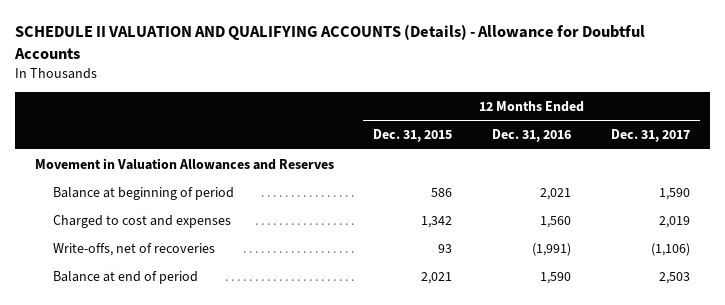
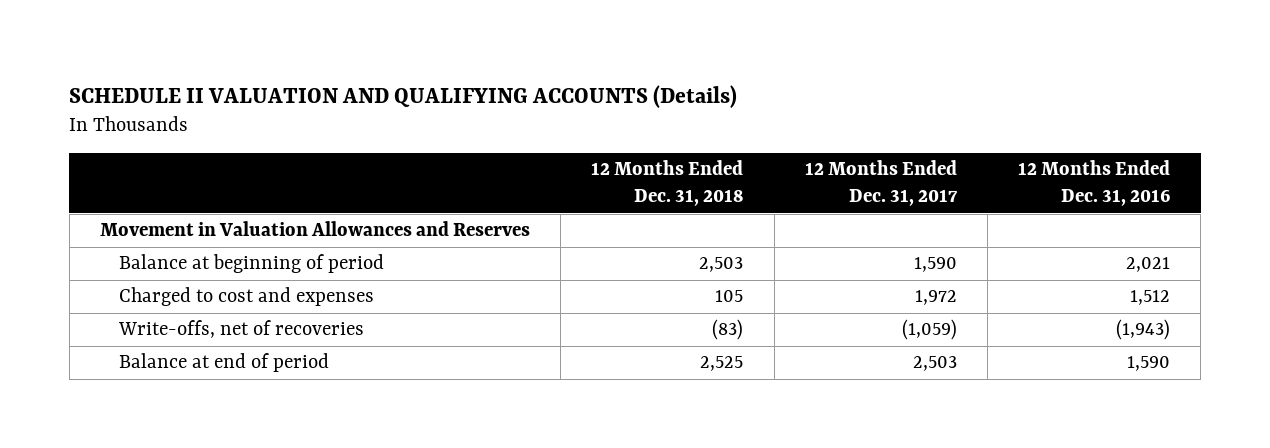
[13,23,645,59] SCHEDULE II VALUATION AND QUALIFYING ACCOUNTS (Details) - Allowance for Doubtful Accounts -> [69,84,738,108] SCHEDULE II VALUATION AND QUALIFYING ACCOUNTS (Details)
[373,129,453,143] Dec. 31, 2015 -> none
none -> [591,160,744,207] 12 Months Ended Dec. 31, 2018
[540,215,572,228] 1,560 -> [1130,290,1171,306] 1,512
[658,215,690,228] 2,019 -> [914,290,957,306] 1,972
[532,242,572,256] (1,991) -> [1116,319,1171,341] (1,943)
[650,242,690,256] (1,106) -> [901,319,957,341] (1,059)

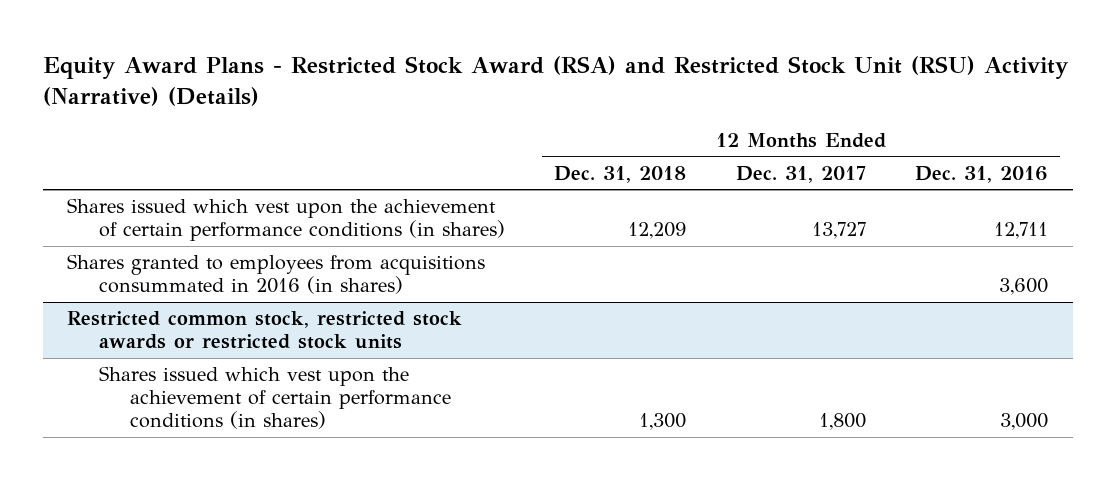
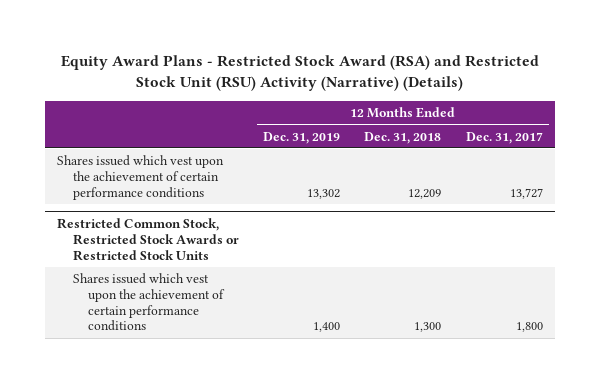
[915,165,1049,183] Dec. 31, 2016 -> none
none -> [263,131,341,144] Dec. 31, 2019
[67,254,486,295] Shares granted to employees from acquisitions consummated in 2016 (in shares) -> none
[67,198,505,242] Shares issued which vest upon the achievement of certain performance conditions (in shares) -> [57,155,225,200] Shares issued which vest upon the achievement of certain performance conditions
[67,311,463,350] Restricted common stock, restricted stock awards or restricted stock units -> [57,218,239,261] Restricted Common Stock, Restricted Stock Awards or Restricted Stock Units
[98,366,452,430] Shares issued which vest upon the achievement of certain performance conditions (in shares) -> [72,273,226,332] Shares issued which vest upon the achievement of certain performance conditions

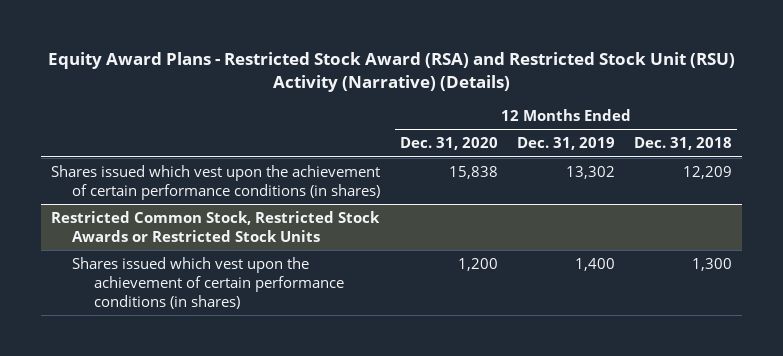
[465,131,543,144] Dec. 31, 2017 -> none
none -> [399,137,498,151] Dec. 31, 2020
[57,155,225,200] Shares issued which vest upon the achievement of certain performance conditions -> [51,164,381,200] Shares issued which vest upon the achievement of certain performance conditions (in shares)
[72,273,226,332] Shares issued which vest upon the achievement of certain performance conditions -> [72,256,344,309] Shares issued which vest upon the achievement of certain performance conditions (in shares)

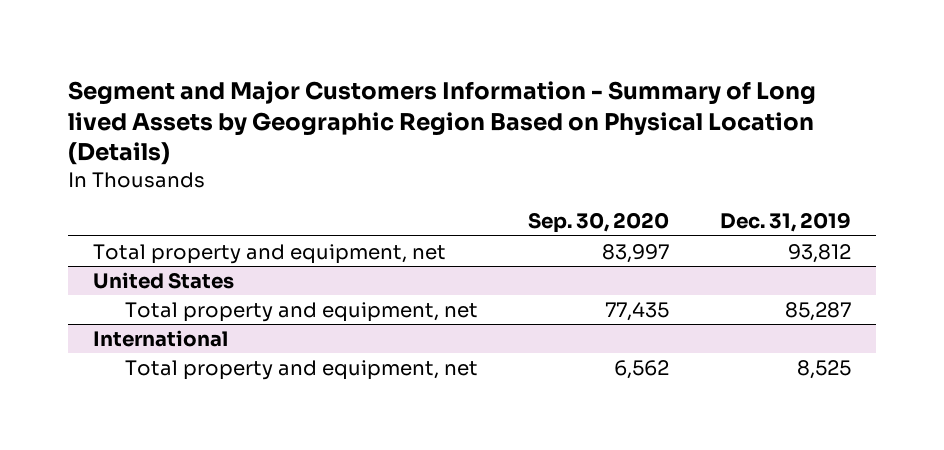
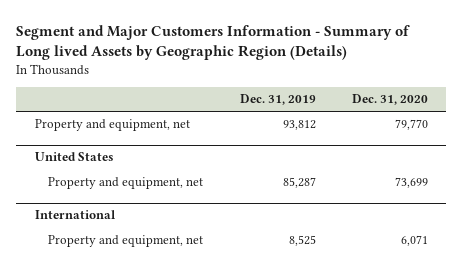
[68,80,817,166] Segment and Major Customers Information - Summary of Long lived Assets by Geographic Region Based on Physical Location (Details) -> [16,25,411,61] Segment and Major Customers Information - Summary of Long lived Assets by Geographic Region (Details)
[528,212,670,234] Sep. 30, 2020 -> none
none -> [351,94,428,106] Dec. 31, 2020
[93,243,447,264] Total property and equipment, net -> [34,119,190,132] Property and equipment, net
[124,301,478,322] Total property and equipment, net -> [48,177,204,190] Property and equipment, net
[124,359,478,380] Total property and equipment, net -> [48,235,204,248] Property and equipment, net

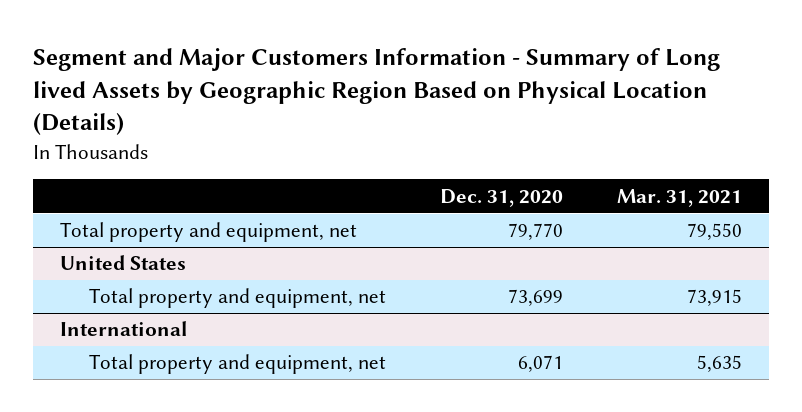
[16,25,411,61] Segment and Major Customers Information - Summary of Long lived Assets by Geographic Region (Details) -> [32,48,720,136] Segment and Major Customers Information - Summary of Long lived Assets by Geographic Region Based on Physical Location (Details)
[239,94,316,106] Dec. 31, 2019 -> none
none -> [617,188,743,207] Mar. 31, 2021
[34,119,190,132] Property and equipment, net -> [60,222,358,243] Total property and equipment, net
[48,177,204,190] Property and equipment, net -> [89,288,387,309] Total property and equipment, net
[48,235,204,248] Property and equipment, net -> [89,354,387,375] Total property and equipment, net

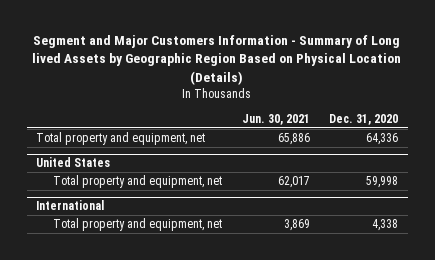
[617,188,743,207] Mar. 31, 2021 -> none
none -> [241,113,310,125] Jun. 30, 2021
[508,223,564,241] 79,770 -> [366,133,399,146] 64,336
[508,289,564,307] 73,699 -> [366,176,399,189] 59,998
[518,355,564,373] 6,071 -> [372,219,399,232] 4,338

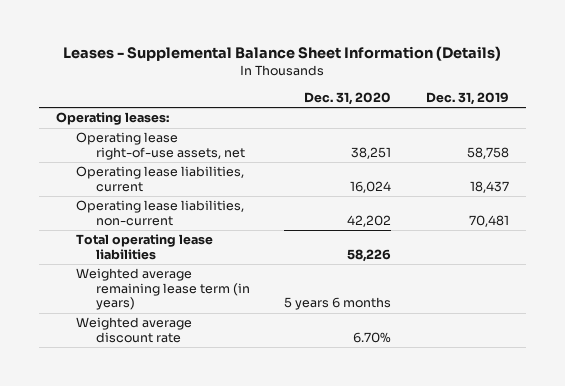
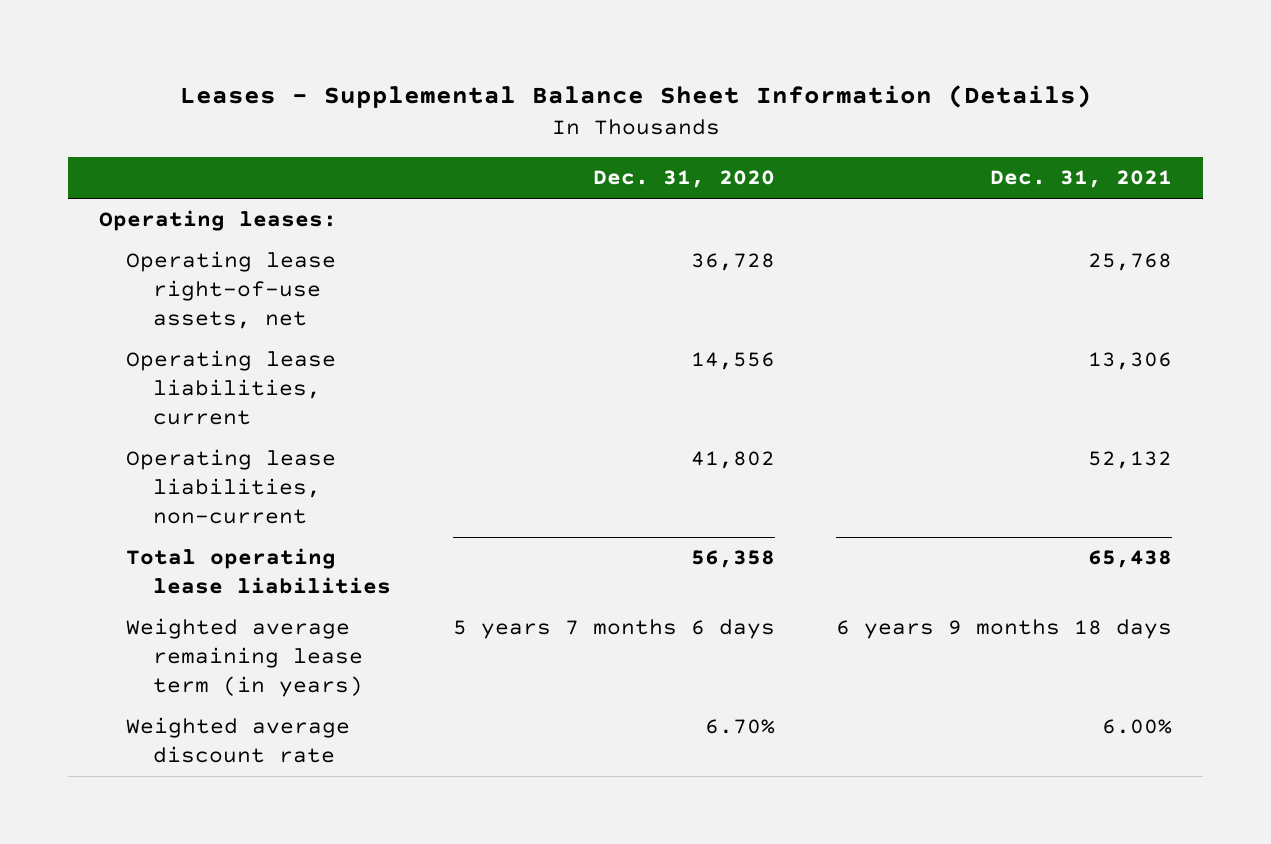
[425,91,509,105] Dec. 31, 2019 -> none
none -> [990,170,1173,189] Dec. 31, 2021
[351,146,392,159] 38,251 -> [690,253,775,272] 36,728
[350,180,392,193] 16,024 -> [690,352,775,371] 14,556
[347,214,392,227] 42,202 -> [690,451,775,470] 41,802
[347,248,392,262] 58,226 -> [690,550,775,569] 56,358
[284,297,392,311] 5 years 6 months -> [452,619,775,640] 5 years 7 months 6 days

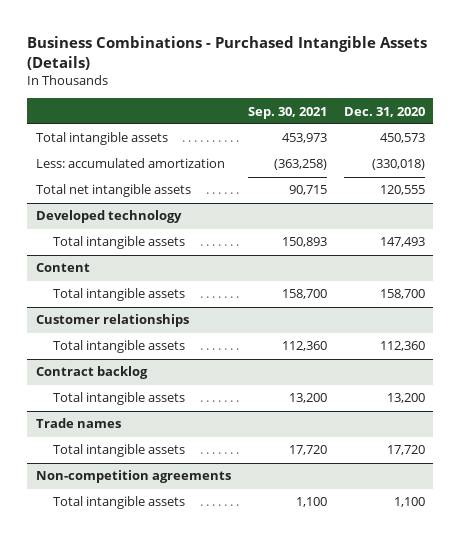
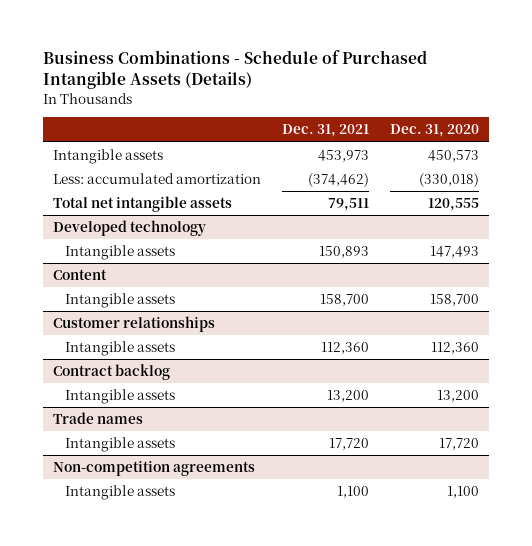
[27,35,428,70] Business Combinations - Purchased Intangible Assets (Details) -> [42,50,427,90] Business Combinations - Schedule of Purchased Intangible Assets (Details)
[247,106,327,119] Sep. 30, 2021 -> none
none -> [281,124,369,138] Dec. 31, 2021
[35,132,168,146] Total intangible assets -> [53,149,164,165] Intangible assets
[53,236,186,250] Total intangible assets -> [64,245,175,261] Intangible assets
[53,288,186,302] Total intangible assets -> [64,293,175,309] Intangible assets
[53,340,186,354] Total intangible assets -> [64,341,175,357] Intangible assets
[53,392,186,406] Total intangible assets -> [64,389,175,405] Intangible assets
[53,444,186,458] Total intangible assets -> [64,437,175,453] Intangible assets
[53,496,186,510] Total intangible assets -> [64,485,175,501] Intangible assets

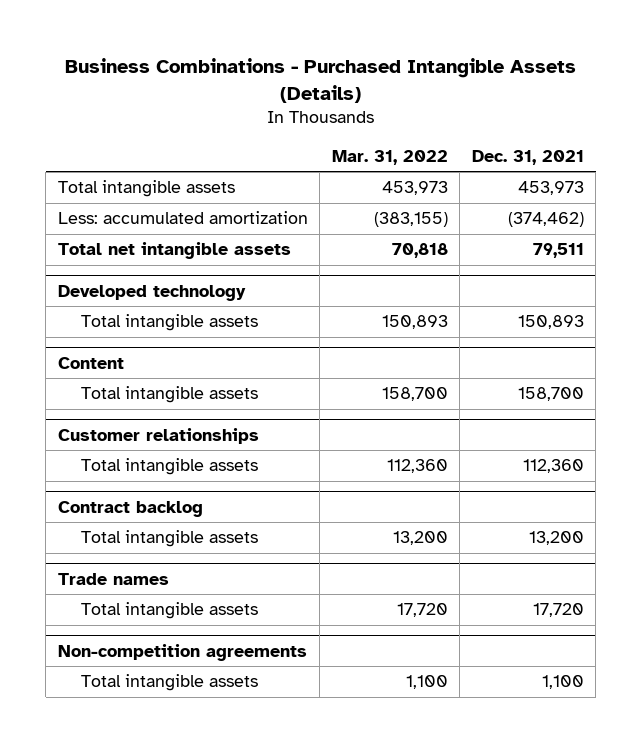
[42,50,427,90] Business Combinations - Schedule of Purchased Intangible Assets (Details) -> [64,57,576,103] Business Combinations - Purchased Intangible Assets (Details)
[389,124,479,138] Dec. 31, 2020 -> none
none -> [331,149,448,165] Mar. 31, 2022
[53,149,164,165] Intangible assets -> [57,180,235,198] Total intangible assets
[64,245,175,261] Intangible assets -> [81,314,259,332] Total intangible assets
[64,293,175,309] Intangible assets -> [81,386,259,404] Total intangible assets
[64,341,175,357] Intangible assets -> [81,458,259,476] Total intangible assets
[64,389,175,405] Intangible assets -> [81,530,259,548] Total intangible assets
[64,437,175,453] Intangible assets -> [81,602,259,620] Total intangible assets
[64,485,175,501] Intangible assets -> [81,674,259,692] Total intangible assets

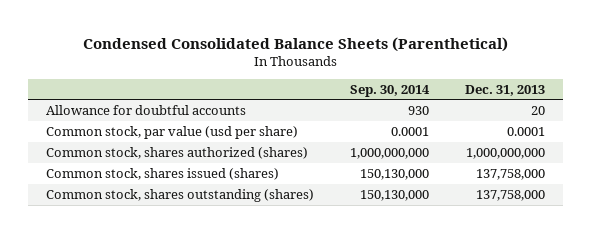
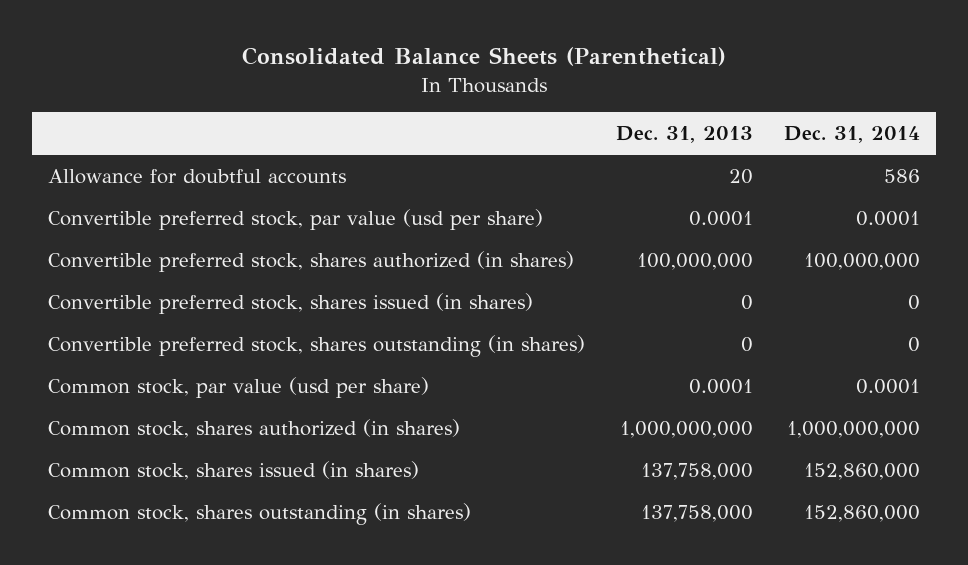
[82,36,508,52] Condensed Consolidated Balance Sheets (Parenthetical) -> [241,46,726,66] Consolidated Balance Sheets (Parenthetical)
[350,84,431,97] Sep. 30, 2014 -> none
none -> [784,126,921,144] Dec. 31, 2014
none -> [47,209,543,231] Convertible preferred stock, par value (usd per share)
none -> [47,251,574,273] Convertible preferred stock, shares authorized (in shares)
none -> [47,293,533,315] Convertible preferred stock, shares issued (in shares)
none -> [47,335,585,358] Convertible preferred stock, shares outstanding (in shares)
[46,146,309,159] Common stock, shares authorized (shares) -> [47,419,460,439] Common stock, shares authorized (in shares)
[46,167,280,180] Common stock, shares issued (shares) -> [47,461,419,481] Common stock, shares issued (in shares)
[46,188,315,202] Common stock, shares outstanding (shares) -> [47,503,471,526] Common stock, shares outstanding (in shares)

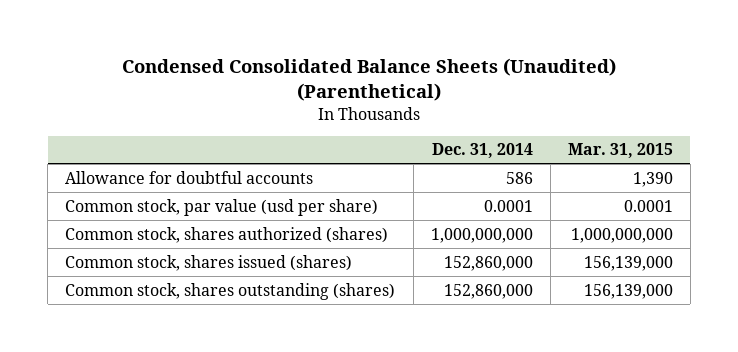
[241,46,726,66] Consolidated Balance Sheets (Parenthetical) -> [122,57,617,101] Condensed Consolidated Balance Sheets (Unaudited) (Parenthetical)
[615,126,753,144] Dec. 31, 2013 -> none
none -> [567,143,673,159] Mar. 31, 2015
[47,209,543,231] Convertible preferred stock, par value (usd per share) -> none
[47,251,574,273] Convertible preferred stock, shares authorized (in shares) -> none
[47,293,533,315] Convertible preferred stock, shares issued (in shares) -> none
[47,335,585,358] Convertible preferred stock, shares outstanding (in shares) -> none
[47,419,460,439] Common stock, shares authorized (in shares) -> [65,226,389,243] Common stock, shares authorized (shares)
[47,461,419,481] Common stock, shares issued (in shares) -> [65,254,353,271] Common stock, shares issued (shares)
[47,503,471,526] Common stock, shares outstanding (in shares) -> [65,282,396,300] Common stock, shares outstanding (shares)

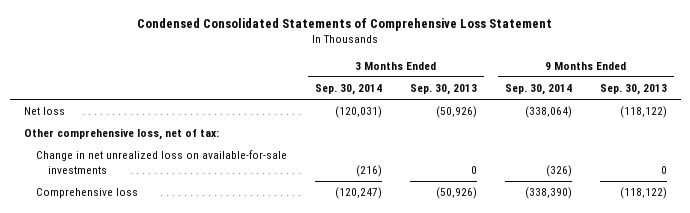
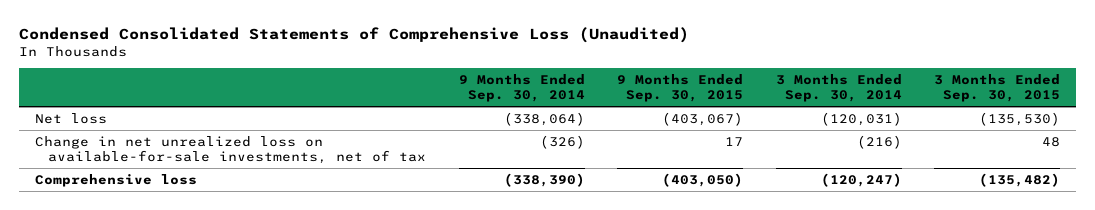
[137,17,553,31] Condensed Consolidated Statements of Comprehensive Loss Statement -> [19,26,690,43] Condensed Consolidated Statements of Comprehensive Loss (Unaudited)
[409,84,477,96] Sep. 30, 2013 -> none
[599,84,667,96] Sep. 30, 2013 -> none
none -> [617,74,744,103] 9 Months Ended Sep. 30, 2015
none -> [934,74,1061,103] 3 Months Ended Sep. 30, 2015
[23,128,219,141] Other comprehensive loss, net of tax: -> none
[36,150,288,174] Change in net unrealized loss on available-for-sale investments -> [35,136,427,164] Change in net unrealized loss on available-for-sale investments, net of tax

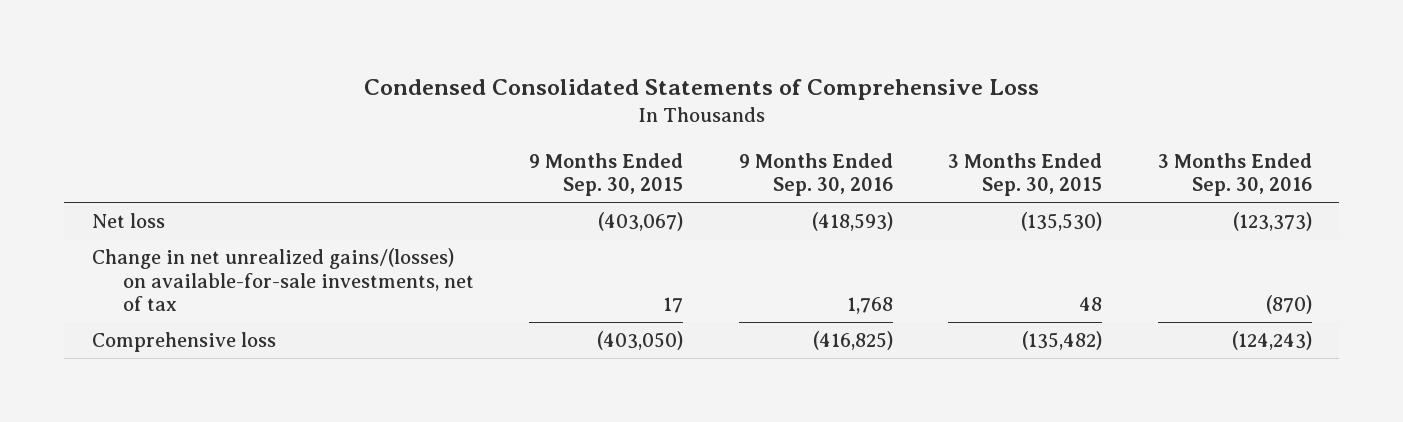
[19,26,690,43] Condensed Consolidated Statements of Comprehensive Loss (Unaudited) -> [363,79,1039,101] Condensed Consolidated Statements of Comprehensive Loss
[458,74,585,103] 9 Months Ended Sep. 30, 2014 -> none
[775,74,902,103] 3 Months Ended Sep. 30, 2014 -> none
none -> [738,152,893,197] 9 Months Ended Sep. 30, 2016
none -> [1157,152,1312,197] 3 Months Ended Sep. 30, 2016
[35,136,427,164] Change in net unrealized loss on available-for-sale investments, net of tax -> [91,248,474,311] Change in net unrealized gains/(losses) on available-for-sale investments, net of tax

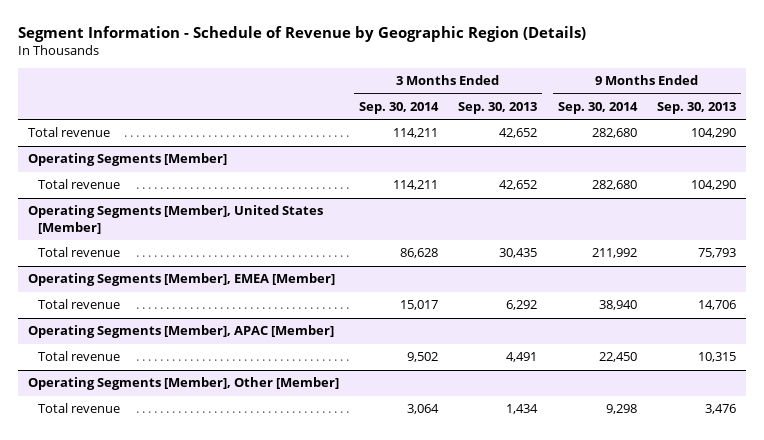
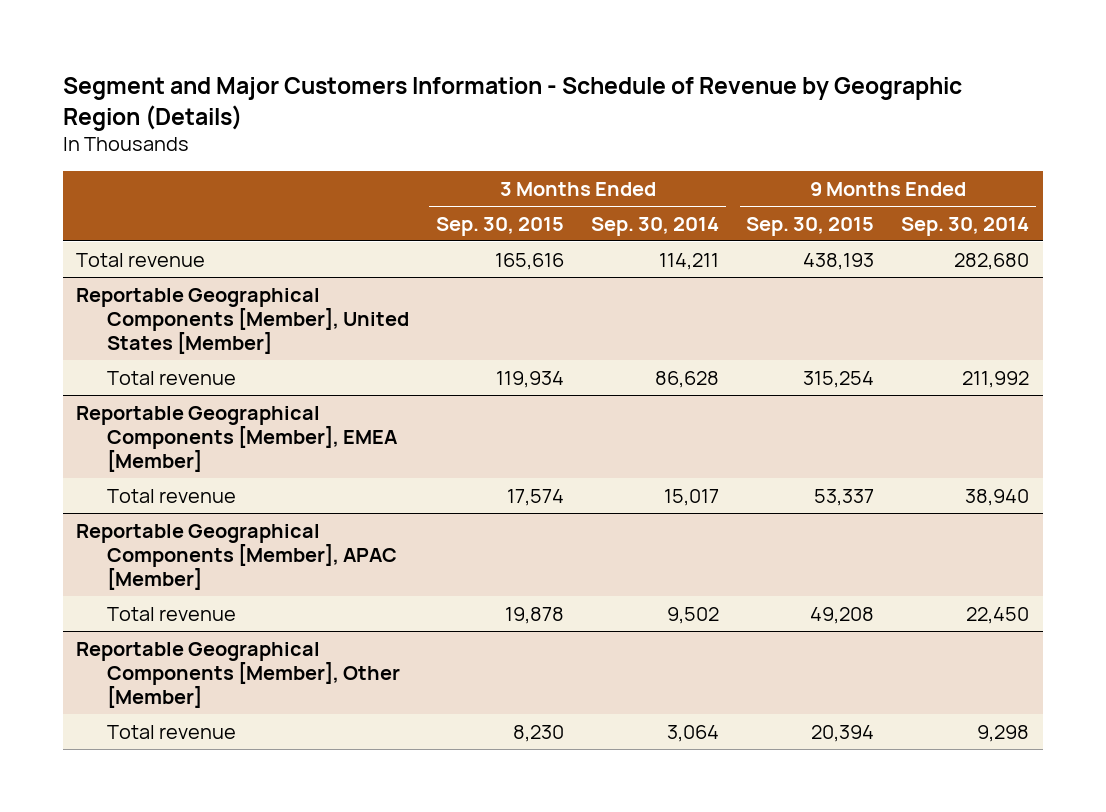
[18,25,587,42] Segment Information - Schedule of Revenue by Geographic Region (Details) -> [62,76,962,131] Segment and Major Customers Information - Schedule of Revenue by Geographic Region (Details)
[458,101,538,114] Sep. 30, 2013 -> none
[656,101,736,114] Sep. 30, 2013 -> none
none -> [436,216,565,236] Sep. 30, 2015
none -> [746,216,875,236] Sep. 30, 2015
[28,153,228,167] Operating Segments [Member] -> none
[37,179,120,190] Total revenue -> none
[28,205,324,234] Operating Segments [Member], United States [Member] -> none
none -> [76,287,410,354] Reportable Geographical Components [Member], United States [Member]
[28,273,336,287] Operating Segments [Member], EMEA [Member] -> none
none -> [76,405,399,472] Reportable Geographical Components [Member], EMEA [Member]
[28,325,335,339] Operating Segments [Member], APAC [Member] -> none
none -> [76,523,398,590] Reportable Geographical Components [Member], APAC [Member]
[28,377,340,391] Operating Segments [Member], Other [Member] -> none
none -> [76,641,401,708] Reportable Geographical Components [Member], Other [Member]

